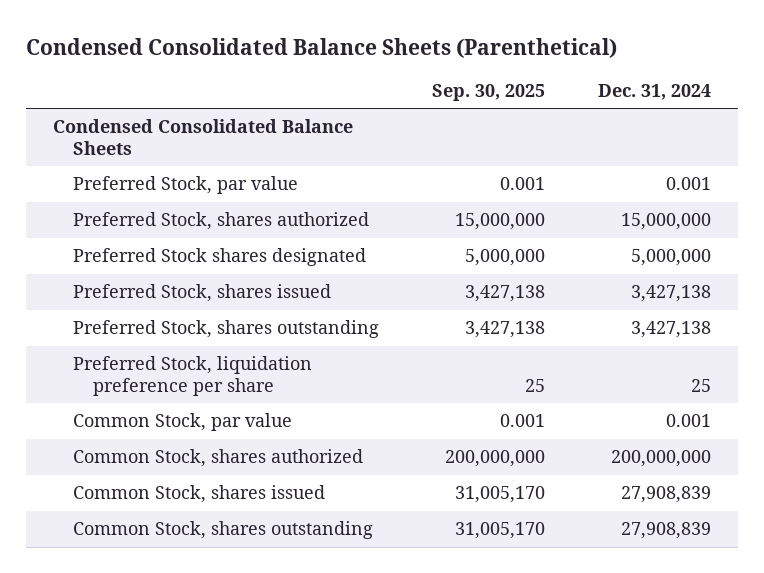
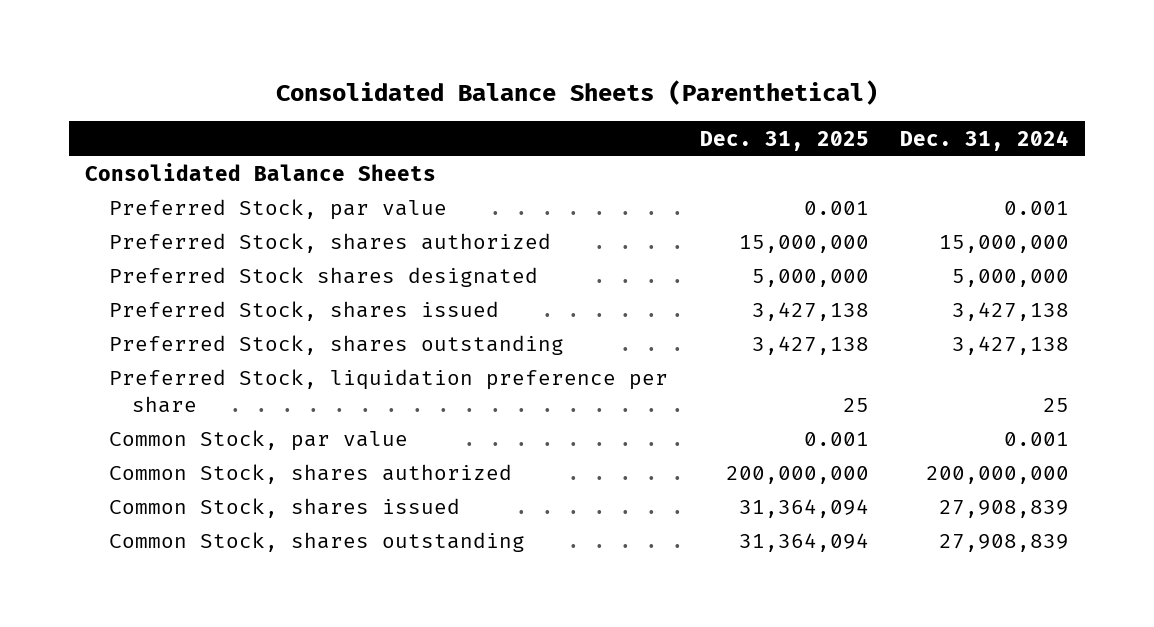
[26,37,618,58] Condensed Consolidated Balance Sheets (Parenthetical) -> [276,79,879,105] Consolidated Balance Sheets (Parenthetical)
[432,84,546,102] Sep. 30, 2025 -> none
none -> [699,130,869,151] Dec. 31, 2025
[52,119,353,156] Condensed Consolidated Balance Sheets -> [84,163,436,182] Consolidated Balance Sheets

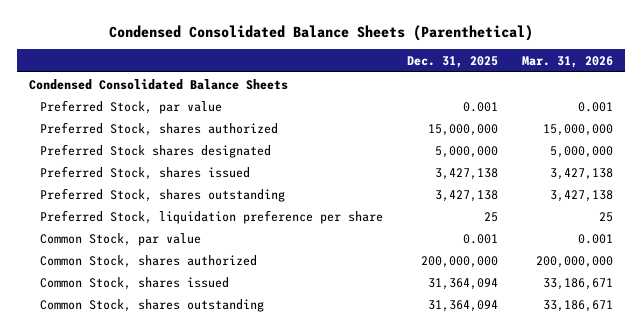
[276,79,879,105] Consolidated Balance Sheets (Parenthetical) -> [108,24,533,41] Condensed Consolidated Balance Sheets (Parenthetical)
[900,129,1070,151] Dec. 31, 2024 -> none
none -> [521,56,613,69] Mar. 31, 2026
[84,163,436,182] Consolidated Balance Sheets -> [29,78,289,90] Condensed Consolidated Balance Sheets

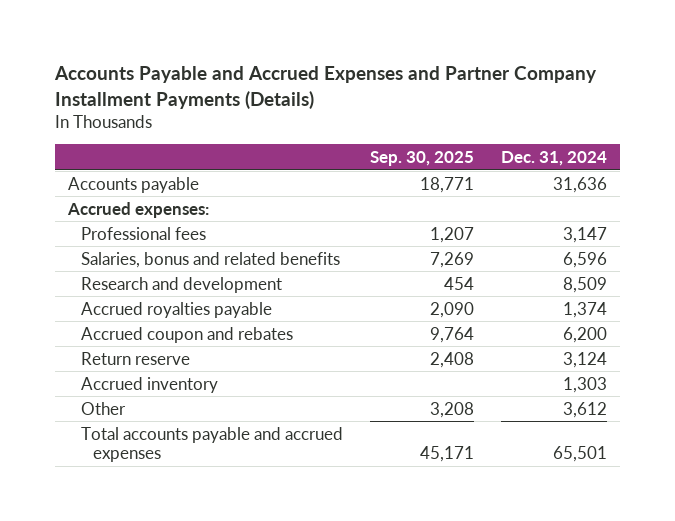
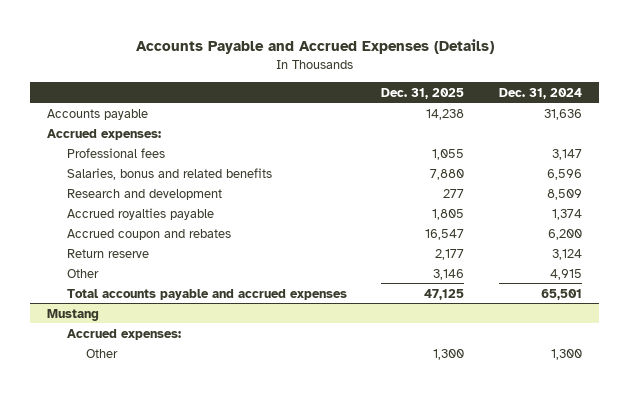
[53,66,597,109] Accounts Payable and Accrued Expenses and Partner Company Installment Payments (Details) -> [135,38,494,54] Accounts Payable and Accrued Expenses (Details)
[369,150,474,166] Sep. 30, 2025 -> none
none -> [381,87,465,99] Dec. 31, 2025
[80,376,218,393] Accrued inventory -> none
[562,401,607,418] 3,612 -> [549,268,582,280] 4,915
none -> [47,308,100,321] Mustang
none -> [66,328,181,340] Accrued expenses:
none -> [86,348,119,358] Other

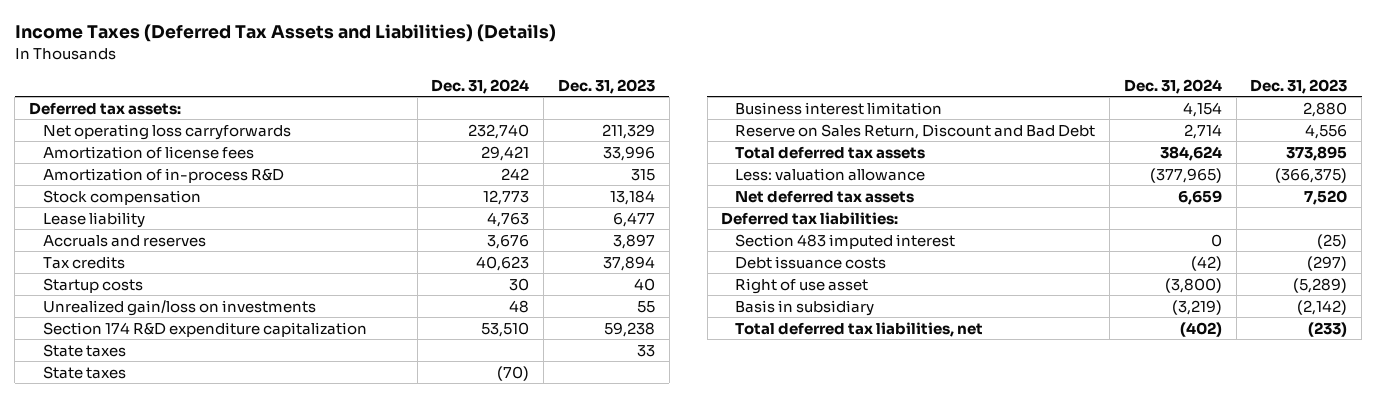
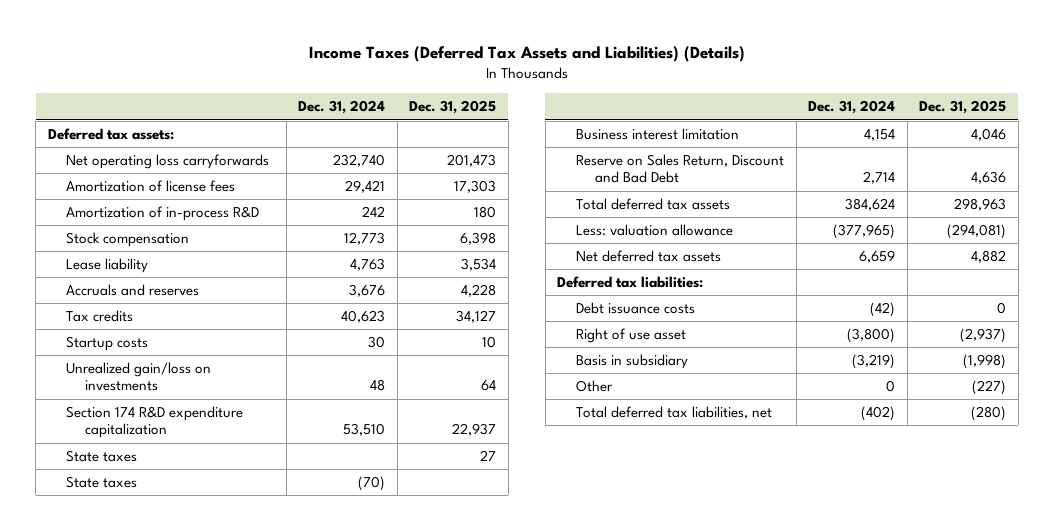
[557,78,655,94] Dec. 31, 2023 -> none
none -> [409,100,497,115] Dec. 31, 2025
[735,233,956,249] Section 483 imputed interest -> none
none -> [576,380,614,393] Other

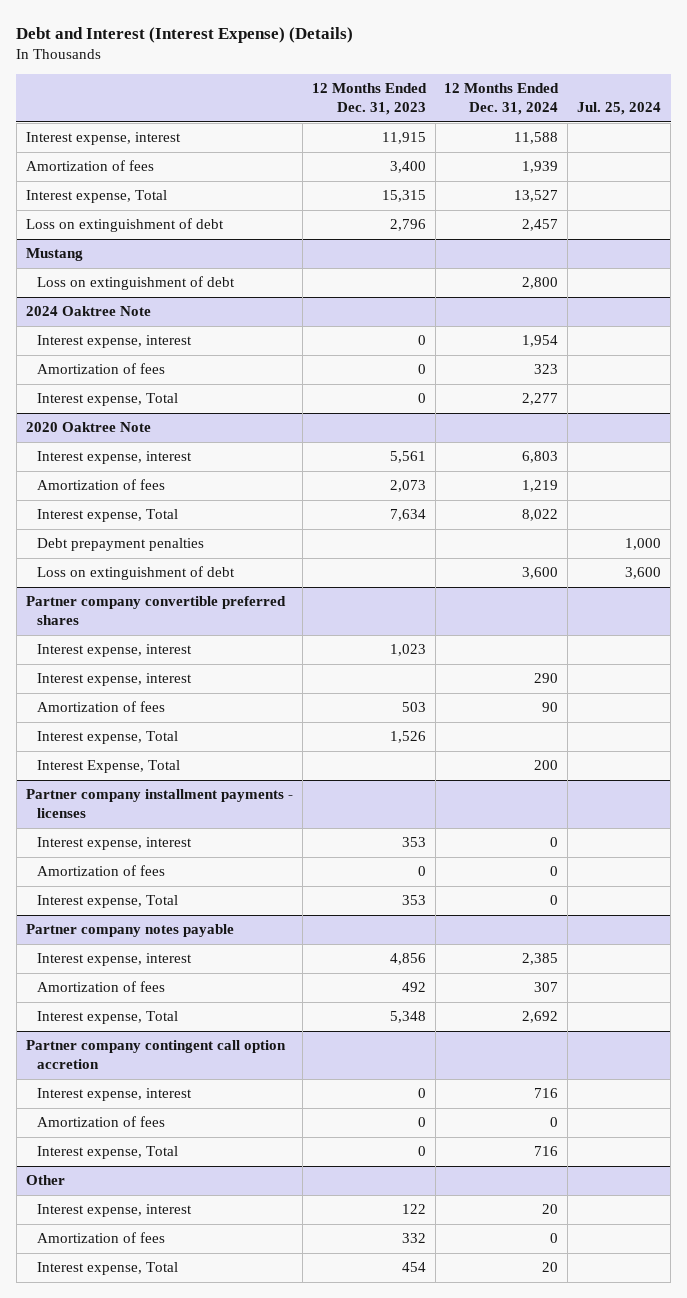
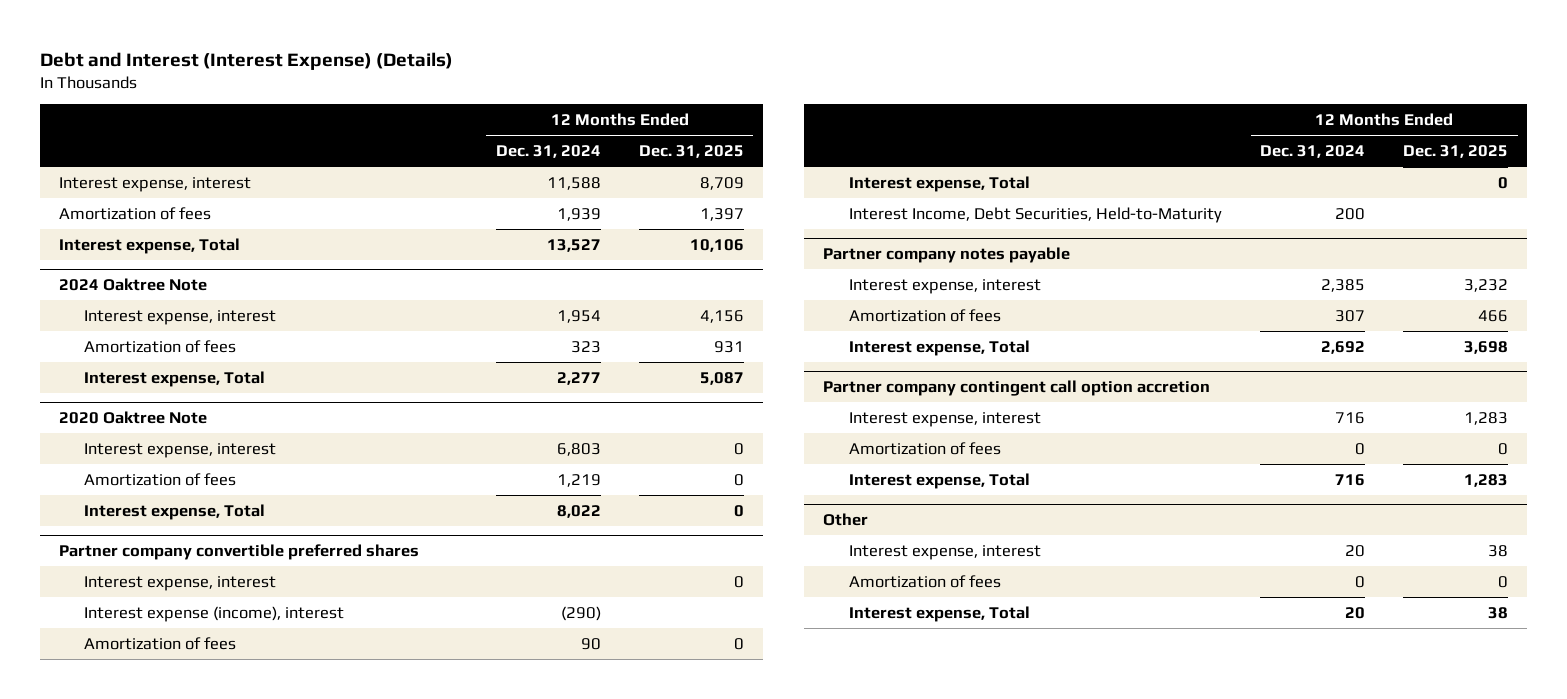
[311,83,427,116] 12 Months Ended Dec. 31, 2023 -> none
[577,102,662,116] Jul. 25, 2024 -> none
none -> [638,145,744,159] Dec. 31, 2025
[25,218,224,233] Loss on extinguishment of debt -> none
[25,248,83,262] Mustang -> none
[37,276,236,291] Loss on extinguishment of debt -> none
[37,538,205,552] Debt prepayment penalties -> none
[37,566,236,581] Loss on extinguishment of debt -> none
[37,673,193,687] Interest expense, interest -> [84,605,345,622] Interest expense (income), interest
[534,673,559,684] 290 -> [560,605,601,621] (290)
[25,789,293,819] Partner company installment payments - licenses -> none
[37,837,193,851] Interest expense, interest -> none
[37,865,166,877] Amortization of fees -> none
[37,895,179,909] Interest expense, Total -> none
[37,760,181,774] Interest Expense, Total -> [848,206,1222,223] Interest Income, Debt Securities, Held-to-Maturity

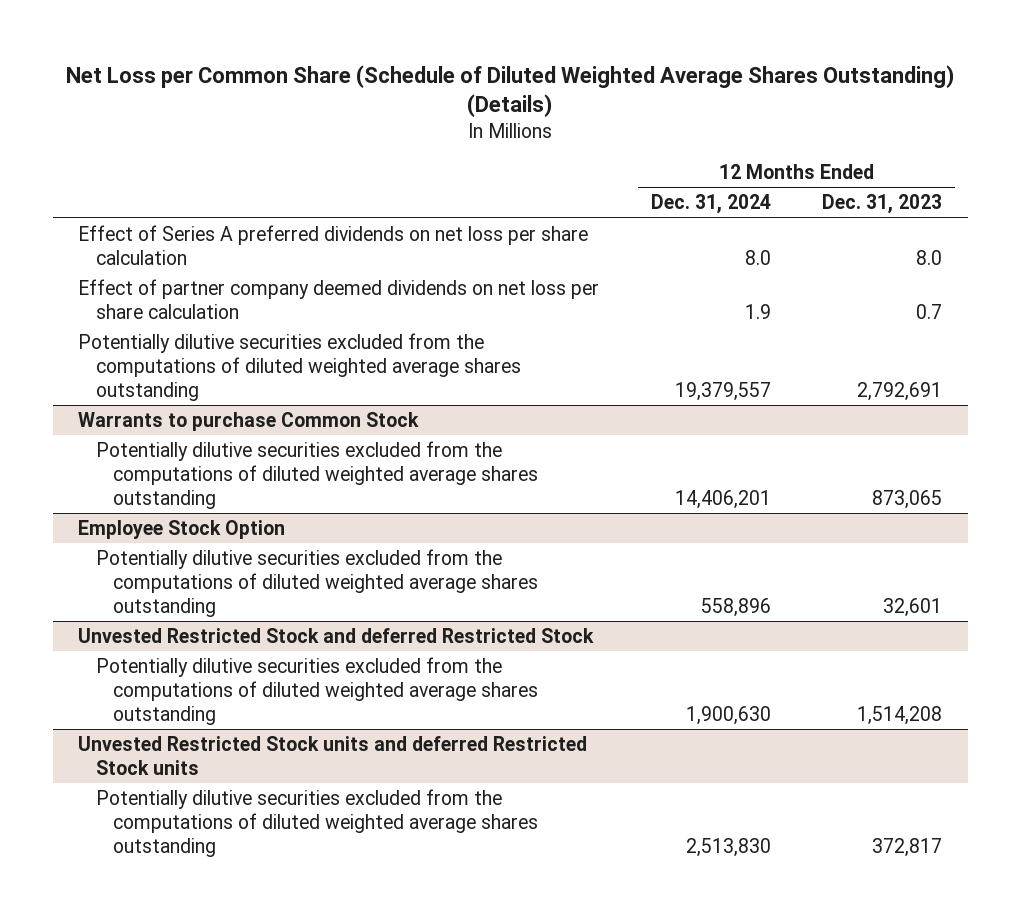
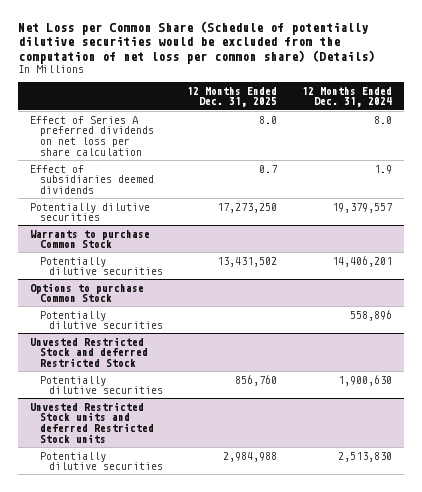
[66,64,955,118] Net Loss per Common Share (Schedule of Diluted Weighted Average Shares Outstanding) (Details) -> [17,21,375,64] Net Loss per Common Share (Schedule of potentially dilutive securities would be excluded from the computation of net loss per common share) (Details)
[822,194,943,215] Dec. 31, 2023 -> none
none -> [187,86,278,108] 12 Months Ended Dec. 31, 2025
[78,278,600,319] Effect of partner company deemed dividends on net loss per share calculation -> none
none -> [30,164,154,194] Effect of subsidiaries deemed dividends
[78,332,521,402] Potentially dilutive securities excluded from the computations of diluted weighted average shares outstanding -> [30,202,151,222] Potentially dilutive securities
[95,440,539,510] Potentially dilutive securities excluded from the computations of diluted weighted average shares outstanding -> [39,256,164,276] Potentially dilutive securities
[78,519,286,539] Employee Stock Option -> [30,282,145,303] Options to purchase Common Stock
[95,548,539,618] Potentially dilutive securities excluded from the computations of diluted weighted average shares outstanding -> [39,310,164,330] Potentially dilutive securities
[95,656,539,726] Potentially dilutive securities excluded from the computations of diluted weighted average shares outstanding -> [39,375,164,395] Potentially dilutive securities
[95,788,539,858] Potentially dilutive securities excluded from the computations of diluted weighted average shares outstanding -> [39,451,164,471] Potentially dilutive securities

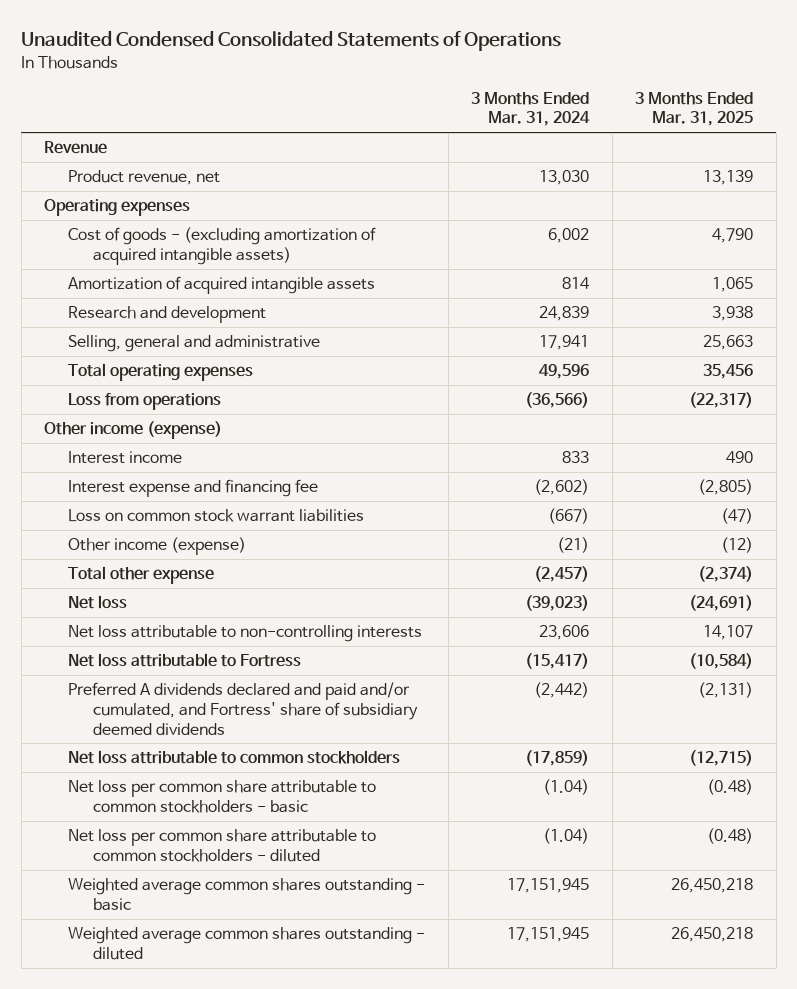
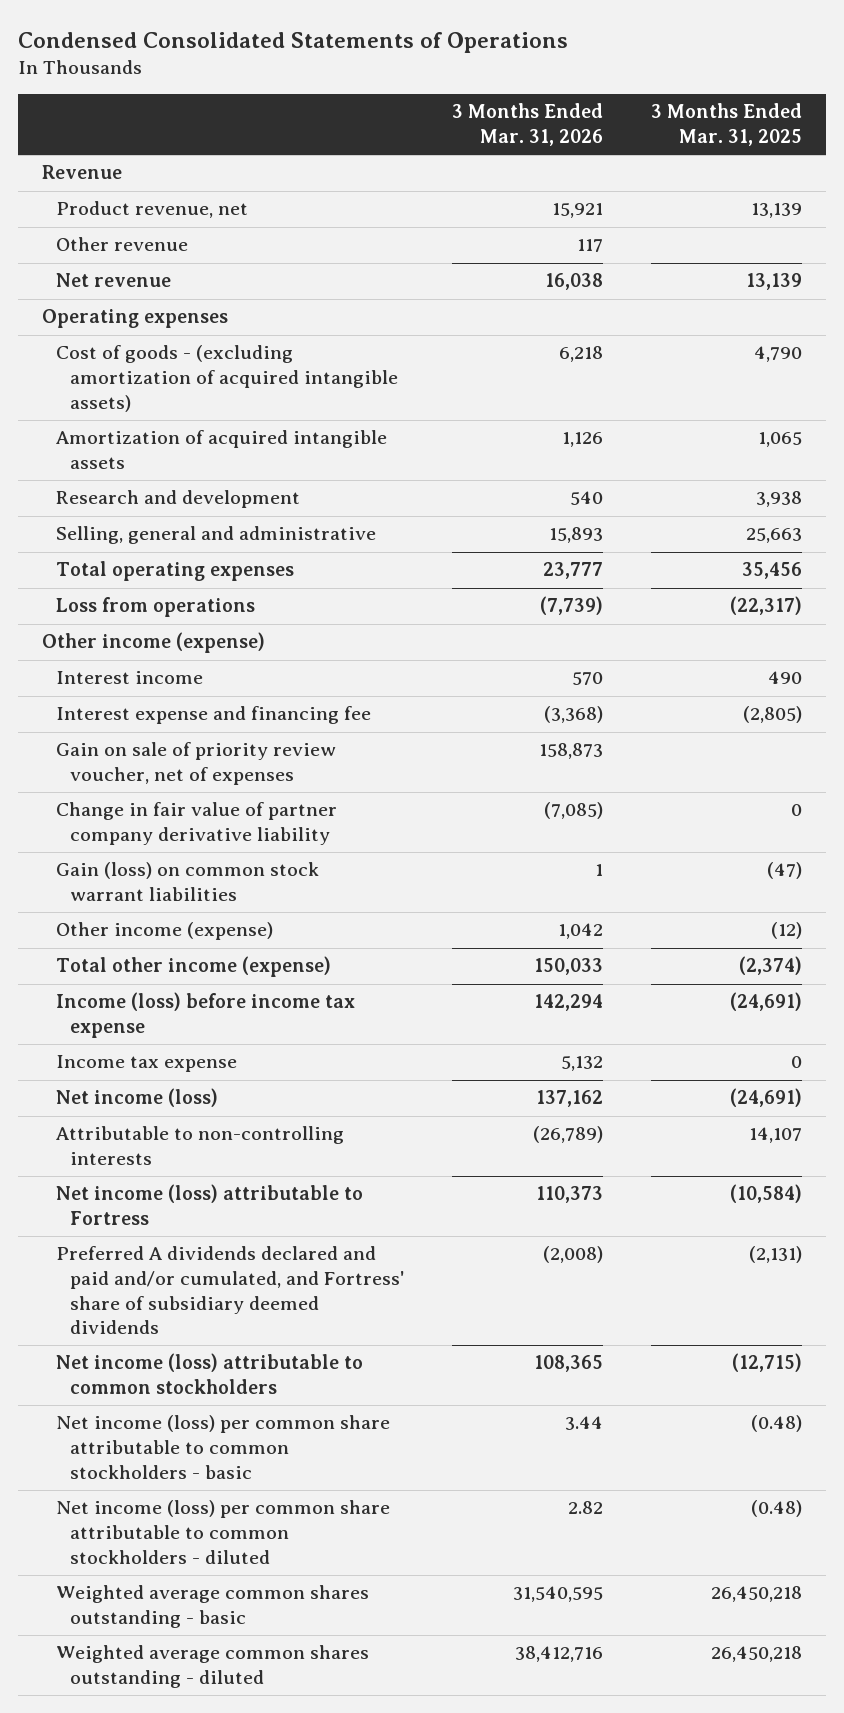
[21,30,562,51] Unaudited Condensed Consolidated Statements of Operations -> [17,32,568,54] Condensed Consolidated Statements of Operations
[471,91,591,127] 3 Months Ended Mar. 31, 2024 -> none
none -> [452,103,604,147] 3 Months Ended Mar. 31, 2026
none -> [55,237,188,252] Other revenue
none -> [55,273,171,288] Net revenue
none -> [55,742,336,786] Gain on sale of priority review voucher, net of expenses
none -> [55,802,337,846] Change in fair value of partner company derivative liability
[68,509,365,523] Loss on common stock warrant liabilities -> [55,862,319,902] Gain (loss) on common stock warrant liabilities
[68,566,215,585] Total other expense -> [55,956,331,978] Total other income (expense)
none -> [55,992,355,1039] Income (loss) before income tax expense
none -> [55,1055,237,1073] Income tax expense
[68,595,128,610] Net loss -> [55,1088,218,1108] Net income (loss)
[68,625,423,643] Net loss attributable to non-controlling interests -> [55,1126,344,1166] Attributable to non-controlling interests
[68,653,302,668] Net loss attributable to Fortress -> [55,1184,363,1226] Net income (loss) attributable to Fortress
[68,750,401,765] Net loss attributable to common stockholders -> [55,1353,363,1395] Net income (loss) attributable to common stockholders
[68,780,377,813] Net loss per common share attributable to common stockholders - basic -> [55,1415,390,1479] Net income (loss) per common share attributable to common stockholders - basic
[68,829,377,862] Net loss per common share attributable to common stockholders - diluted -> [55,1500,390,1564] Net income (loss) per common share attributable to common stockholders - diluted

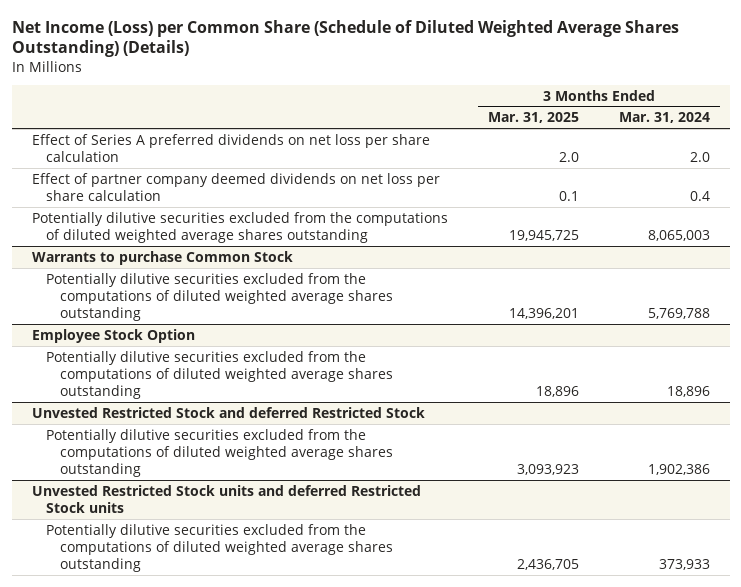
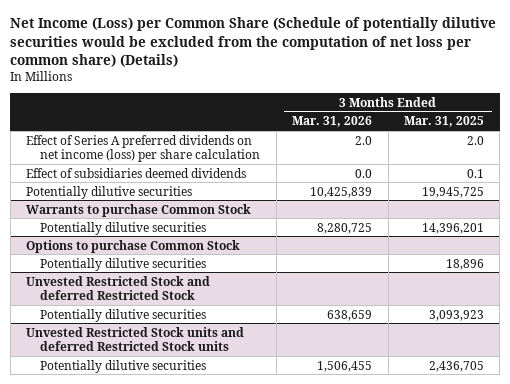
[11,19,679,58] Net Income (Loss) per Common Share (Schedule of Diluted Weighted Average Shares Outstanding) (Details) -> [10,17,497,68] Net Income (Loss) per Common Share (Schedule of potentially dilutive securities would be excluded from the computation of net loss per common share) (Details)
[618,112,710,124] Mar. 31, 2024 -> none
none -> [292,116,373,128] Mar. 31, 2026
[31,172,440,201] Effect of partner company deemed dividends on net loss per share calculation -> none
[31,133,430,162] Effect of Series A preferred dividends on net loss per share calculation -> [25,134,261,163] Effect of Series A preferred dividends on net income (loss) per share calculation
none -> [25,167,246,178] Effect of subsidiaries deemed dividends
[31,211,448,243] Potentially dilutive securities excluded from the computations of diluted weighted average shares outstanding -> [25,185,192,199] Potentially dilutive securities
[45,272,394,321] Potentially dilutive securities excluded from the computations of diluted weighted average shares outstanding -> [40,221,207,235] Potentially dilutive securities
[31,328,195,343] Employee Stock Option -> [25,239,240,253] Options to purchase Common Stock
[45,350,394,399] Potentially dilutive securities excluded from the computations of diluted weighted average shares outstanding -> [40,257,207,271] Potentially dilutive securities
[45,428,394,477] Potentially dilutive securities excluded from the computations of diluted weighted average shares outstanding -> [40,308,207,322] Potentially dilutive securities
[45,523,394,572] Potentially dilutive securities excluded from the computations of diluted weighted average shares outstanding -> [40,359,207,373] Potentially dilutive securities

